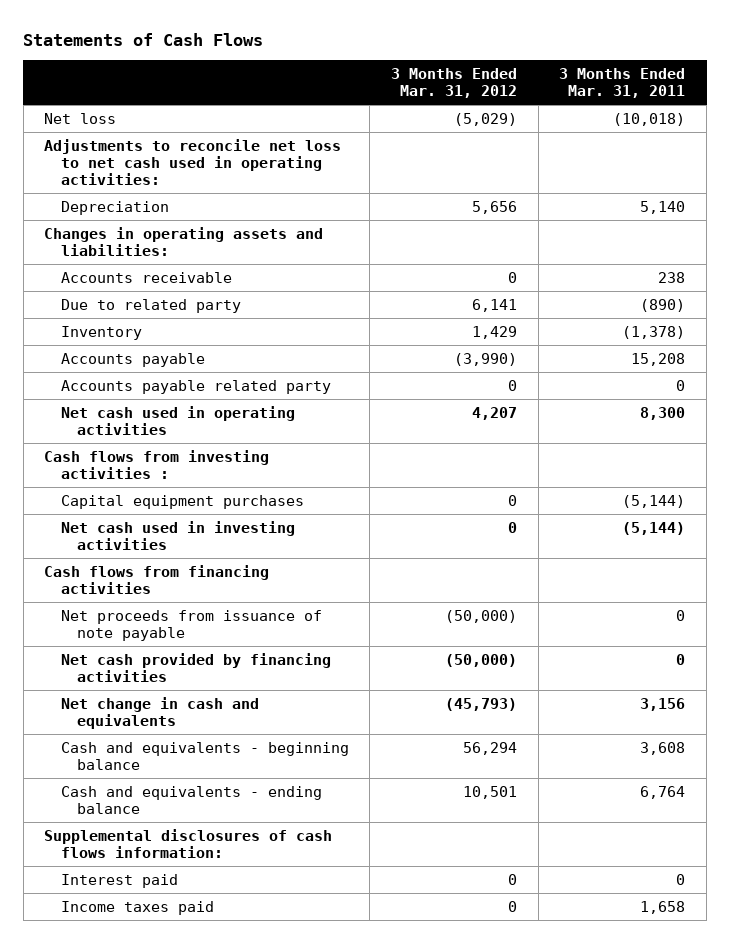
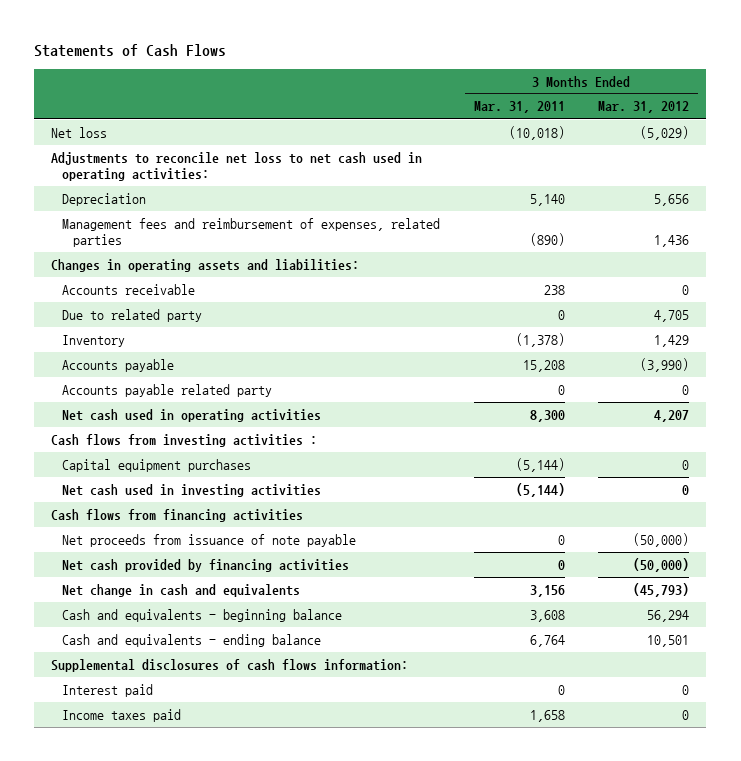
none -> [61,217,440,247] Management fees and reimbursement of expenses, related parties
[471,298,517,312] 6,141 -> [654,309,690,322] 4,705
[640,298,686,312] (890) -> [557,309,565,320] 0

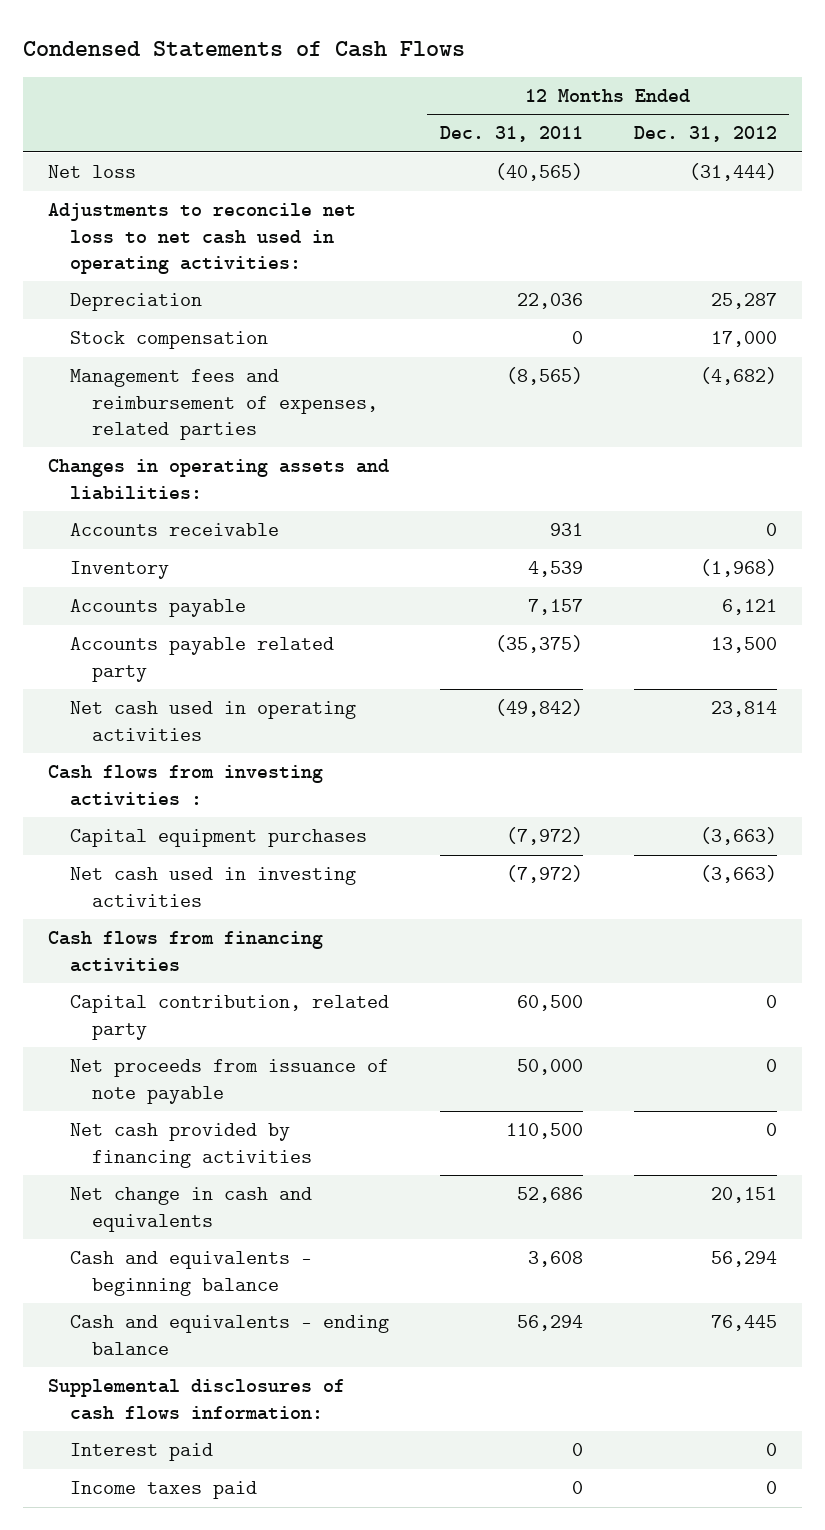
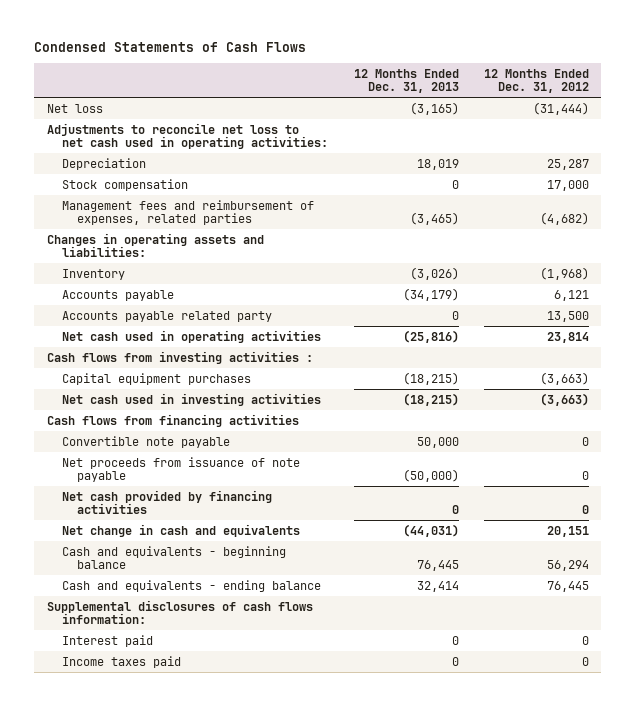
[439,126,583,143] Dec. 31, 2011 -> none
none -> [353,68,459,93] 12 Months Ended Dec. 31, 2013
[69,523,279,537] Accounts receivable -> none
[69,995,389,1040] Capital contribution, related party -> none
none -> [62,435,231,448] Convertible note payable

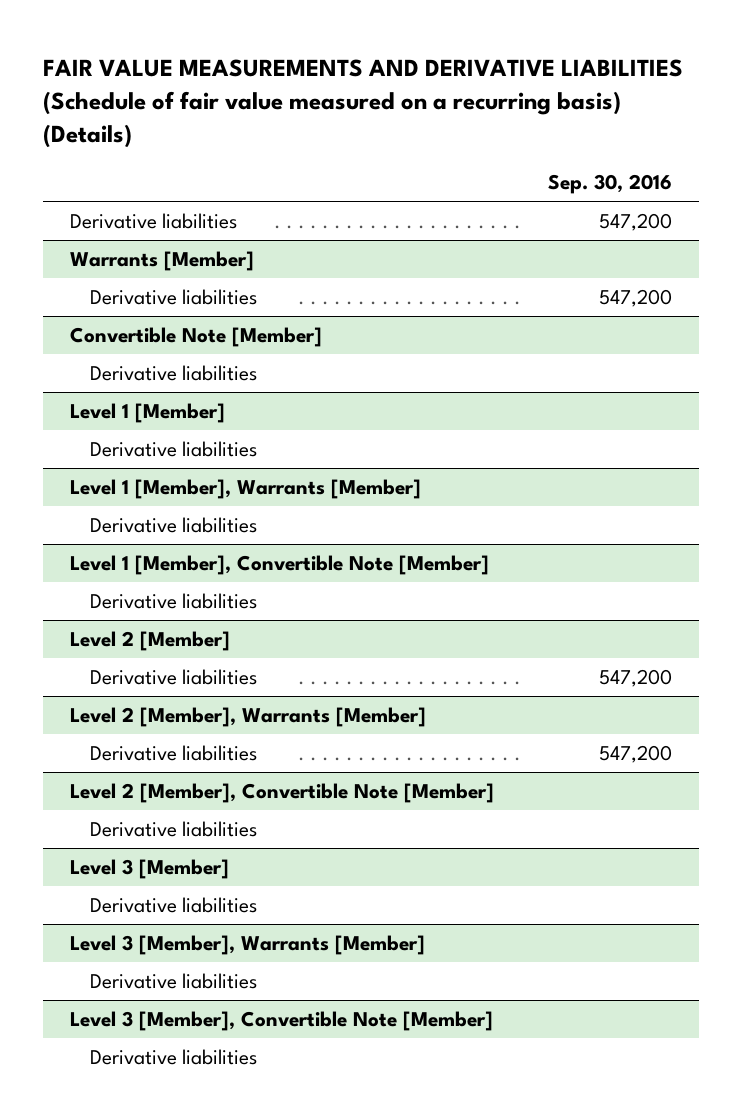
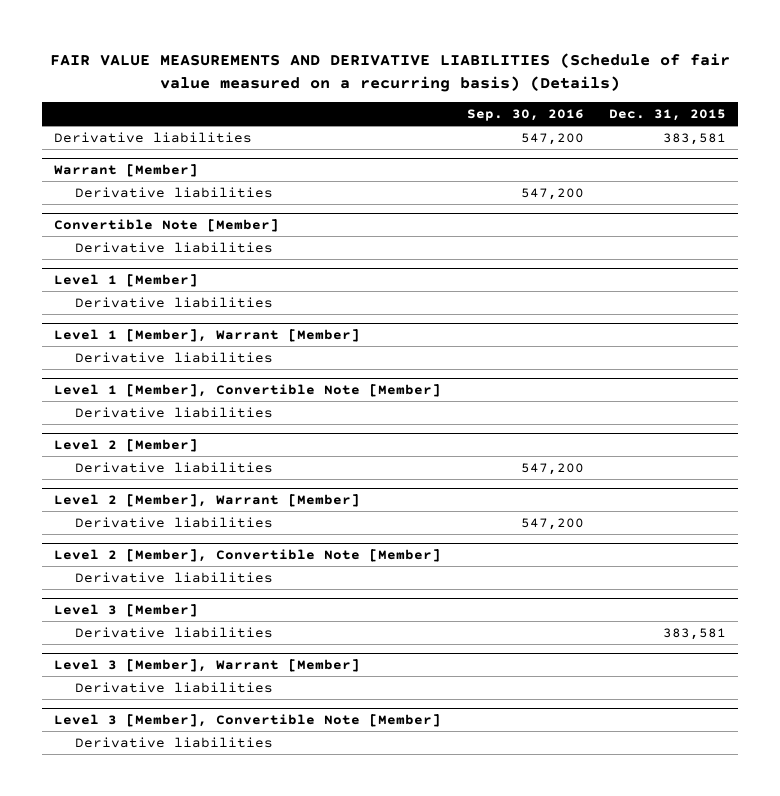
none -> [608,109,726,122] Dec. 31, 2015
[70,250,255,271] Warrants [Member] -> [54,163,199,177] Warrant [Member]
[70,478,422,499] Level 1 [Member], Warrants [Member] -> [54,328,361,342] Level 1 [Member], Warrant [Member]
[70,706,427,727] Level 2 [Member], Warrants [Member] -> [54,493,361,507] Level 2 [Member], Warrant [Member]
[70,934,426,955] Level 3 [Member], Warrants [Member] -> [54,658,361,672] Level 3 [Member], Warrant [Member]

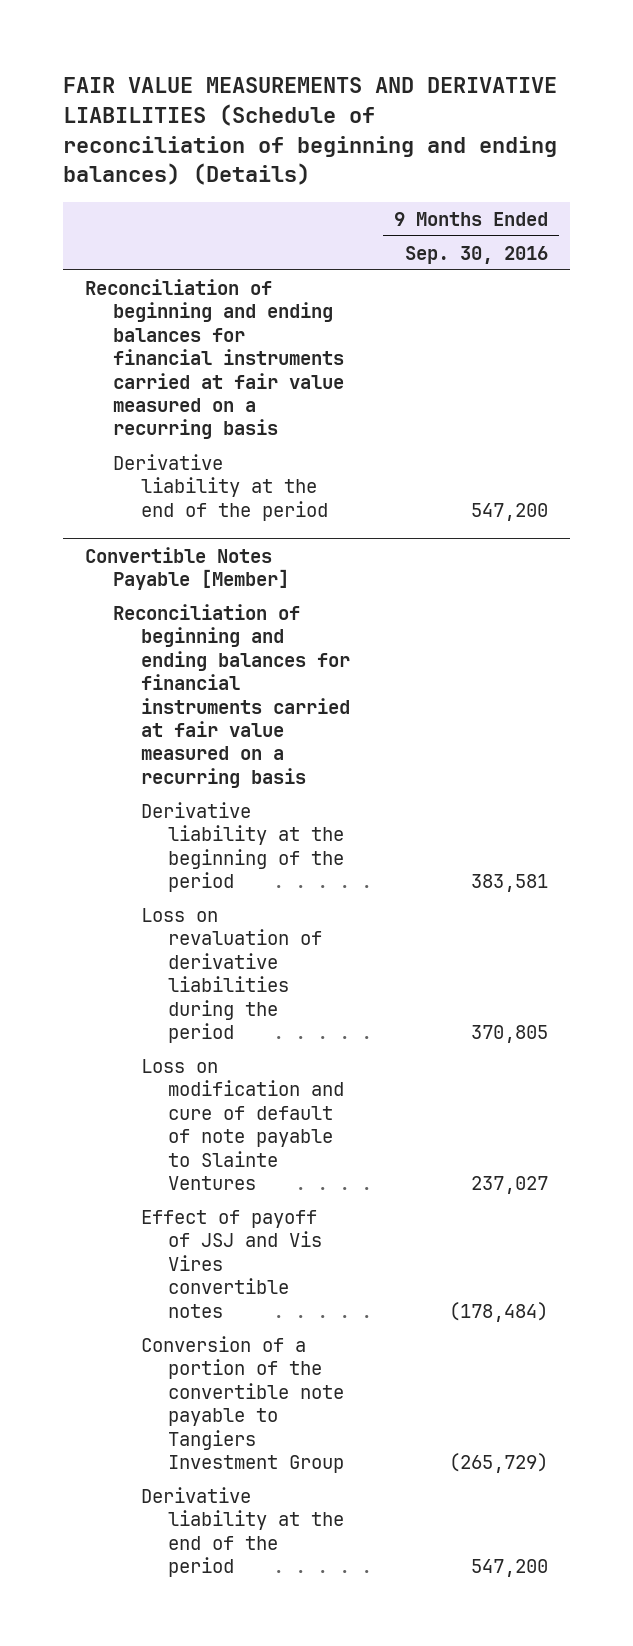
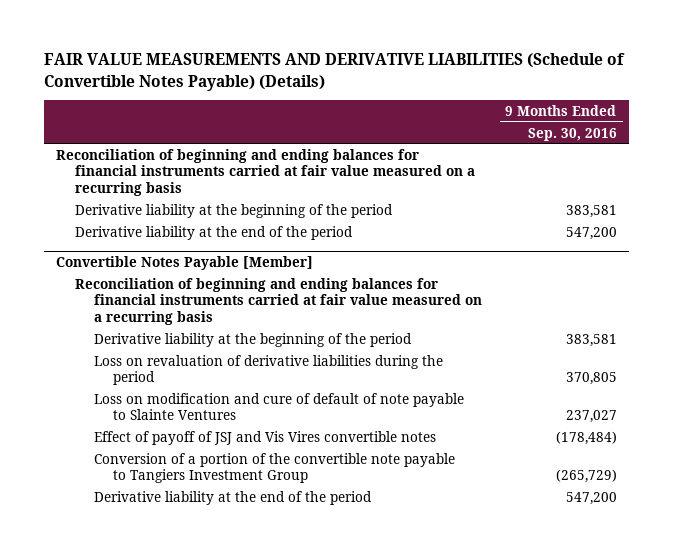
[63,76,558,186] FAIR VALUE MEASUREMENTS AND DERIVATIVE LIABILITIES (Schedule of reconciliation of beginning and ending balances) (Details) -> [44,53,626,91] FAIR VALUE MEASUREMENTS AND DERIVATIVE LIABILITIES (Schedule of Convertible Notes Payable) (Details)
none -> [75,203,394,218] Derivative liability at the beginning of the period

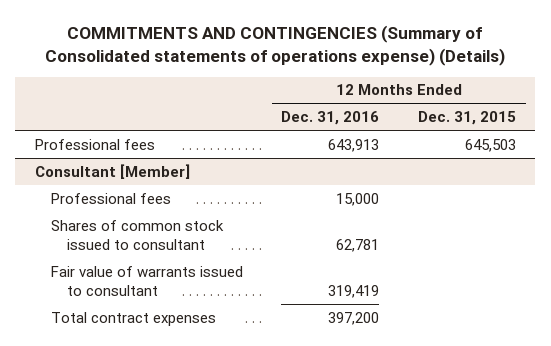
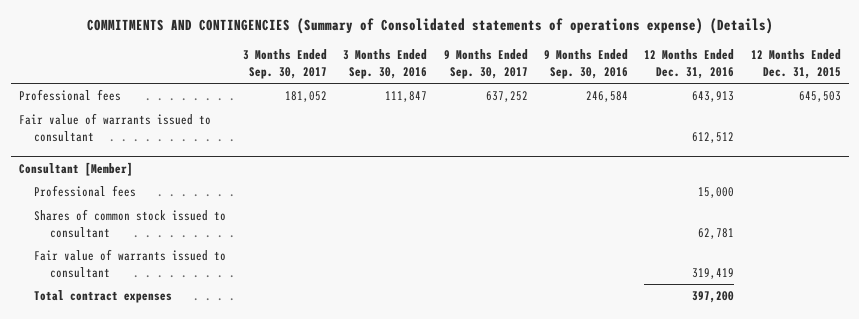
none -> [242,49,327,79] 3 Months Ended Sep. 30, 2017
none -> [343,49,428,79] 3 Months Ended Sep. 30, 2016
none -> [443,49,528,79] 9 Months Ended Sep. 30, 2017
none -> [543,49,628,79] 9 Months Ended Sep. 30, 2016
none -> [18,113,211,142] Fair value of warrants issued to consultant

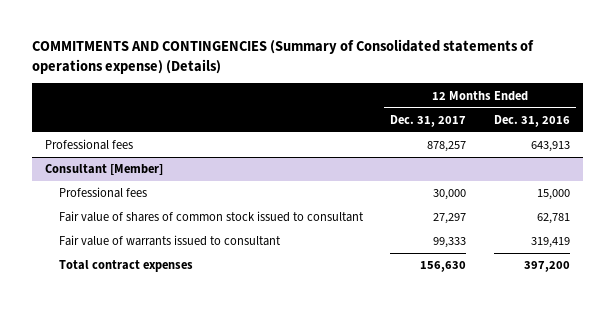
[242,49,327,79] 3 Months Ended Sep. 30, 2017 -> none
[343,49,428,79] 3 Months Ended Sep. 30, 2016 -> none
[443,49,528,79] 9 Months Ended Sep. 30, 2017 -> none
[543,49,628,79] 9 Months Ended Sep. 30, 2016 -> none
[750,49,841,79] 12 Months Ended Dec. 31, 2015 -> none
none -> [390,114,467,127] Dec. 31, 2017
[18,113,211,142] Fair value of warrants issued to consultant -> none
[34,209,227,238] Shares of common stock issued to consultant -> [59,211,365,223] Fair value of shares of common stock issued to consultant

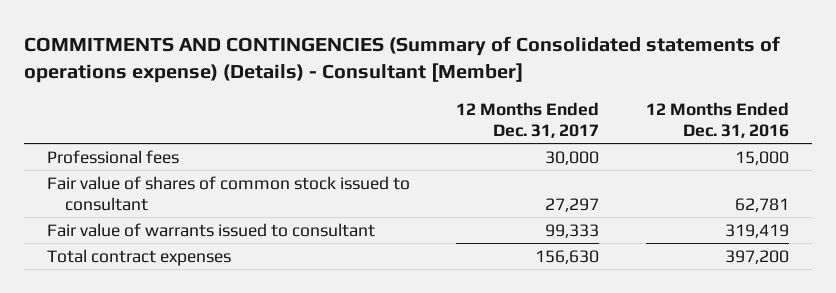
[31,39,534,74] COMMITMENTS AND CONTINGENCIES (Summary of Consolidated statements of operations expense) (Details) -> [23,35,780,84] COMMITMENTS AND CONTINGENCIES (Summary of Consolidated statements of operations expense) (Details) - Consultant [Member]
[45,139,134,151] Professional fees -> none
[45,164,164,176] Consultant [Member] -> none

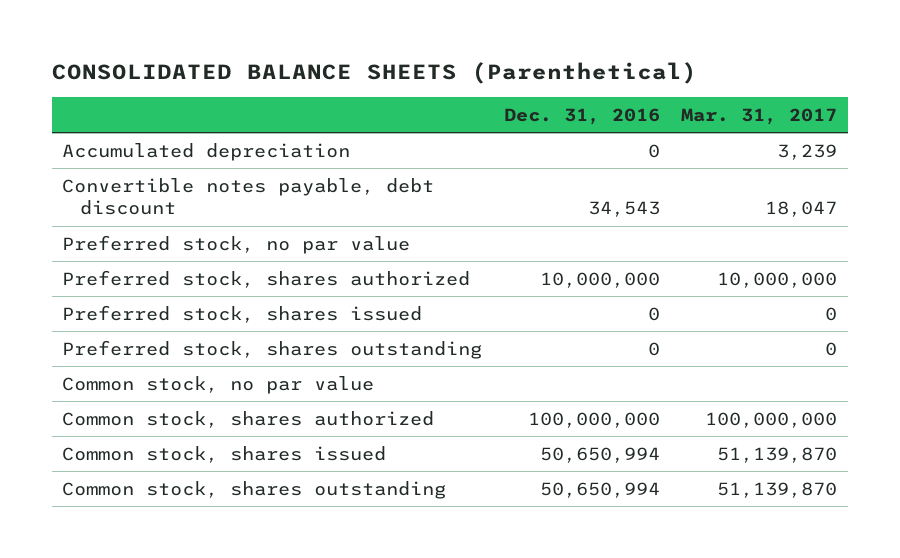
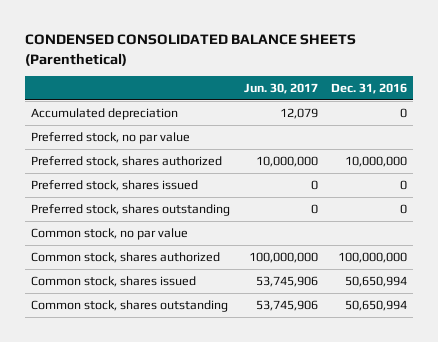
[51,62,697,85] CONSOLIDATED BALANCE SHEETS (Parenthetical) -> [24,34,356,66] CONDENSED CONSOLIDATED BALANCE SHEETS (Parenthetical)
[681,107,838,125] Mar. 31, 2017 -> none
none -> [243,83,318,95] Jun. 30, 2017
[62,177,435,216] Convertible notes payable, debt discount -> none

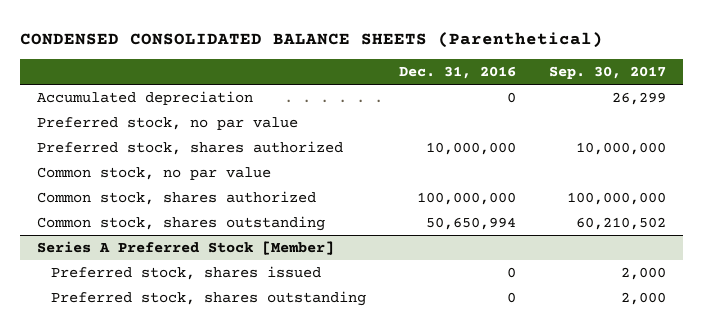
[243,83,318,95] Jun. 30, 2017 -> none
none -> [549,66,667,80] Sep. 30, 2017
[31,179,199,191] Preferred stock, shares issued -> none
[31,203,231,216] Preferred stock, shares outstanding -> none
[31,275,197,287] Common stock, shares issued -> none
none -> [36,240,334,255] Series A Preferred Stock [Member]
none -> [51,265,322,280] Preferred stock, shares issued
none -> [51,290,367,306] Preferred stock, shares outstanding

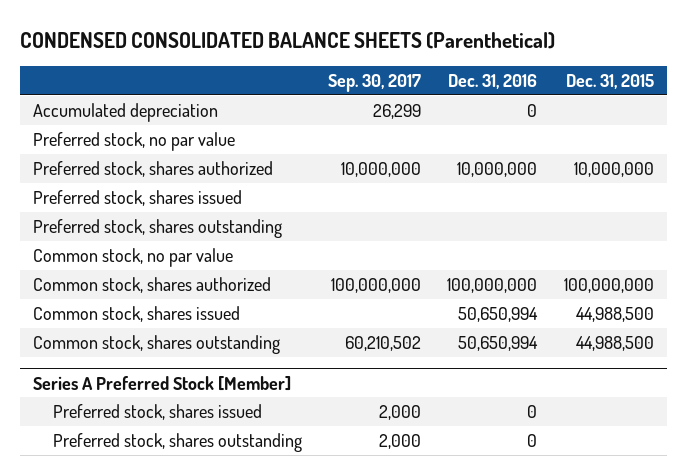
none -> [565,74,654,90] Dec. 31, 2015
none -> [33,189,243,206] Preferred stock, shares issued
none -> [33,218,283,238] Preferred stock, shares outstanding
none -> [33,305,241,322] Common stock, shares issued

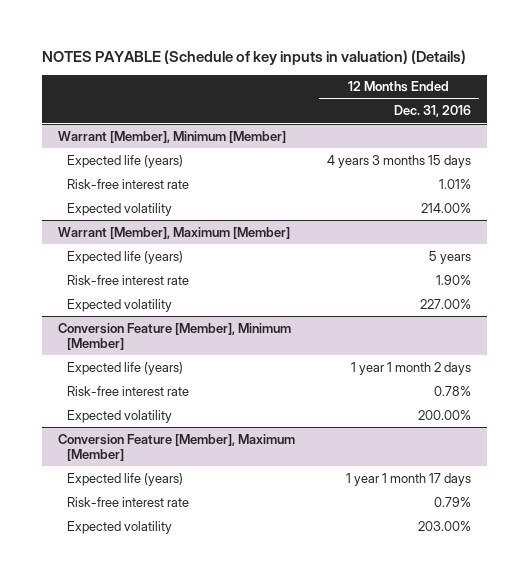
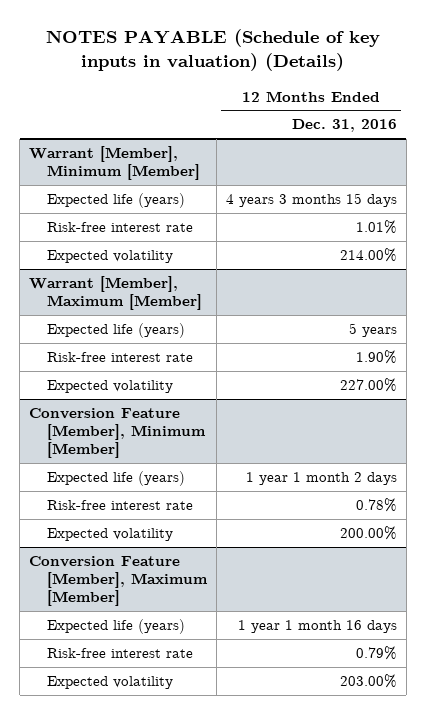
[346,472,472,486] 1 year 1 month 17 days -> [237,620,397,634] 1 year 1 month 16 days

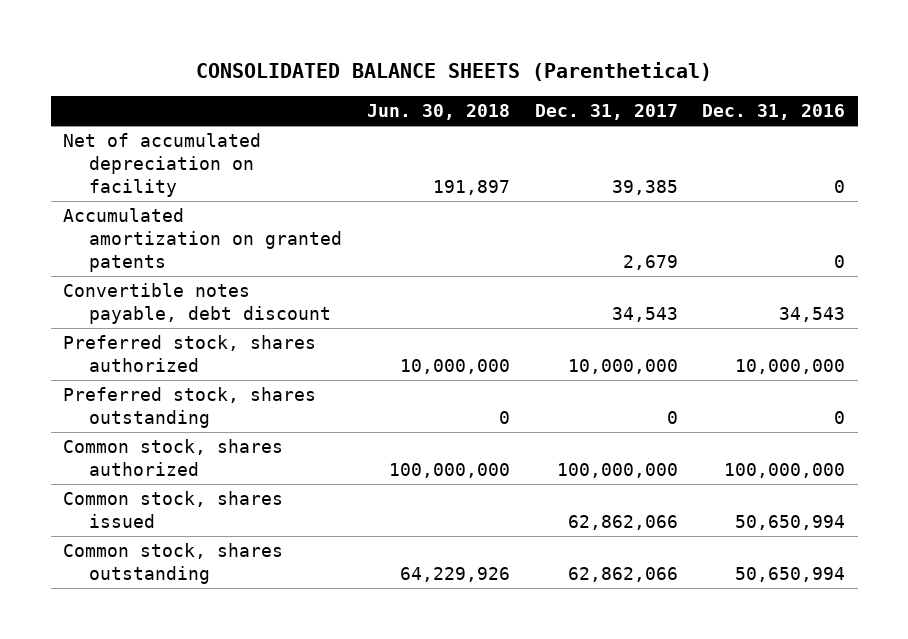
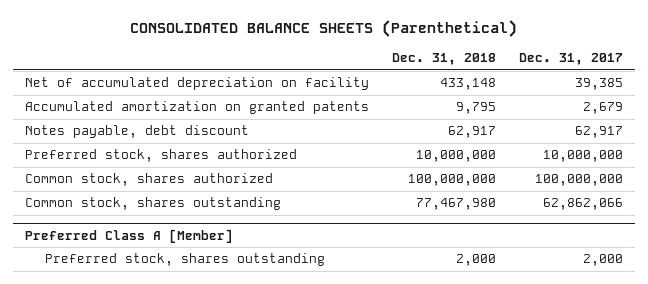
[366,103,510,120] Jun. 30, 2018 -> none
[702,103,846,120] Dec. 31, 2016 -> none
none -> [391,52,496,65] Dec. 31, 2018
[63,283,332,324] Convertible notes payable, debt discount -> [24,125,249,139] Notes payable, debt discount
[611,306,678,322] 34,543 -> [575,126,624,139] 62,917
[63,387,317,428] Preferred stock, shares outstanding -> none
[63,491,284,528] Common stock, shares issued -> none
none -> [24,228,233,243] Preferred Class A [Member]
none -> [44,253,325,267] Preferred stock, shares outstanding

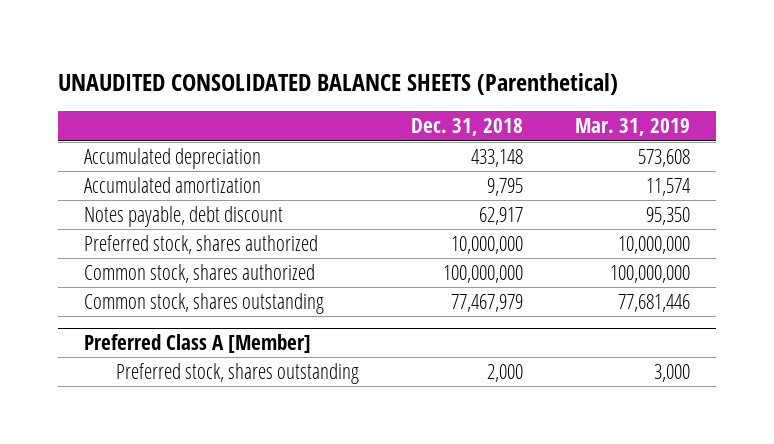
[129,19,517,37] CONSOLIDATED BALANCE SHEETS (Parenthetical) -> [58,72,619,95] UNAUDITED CONSOLIDATED BALANCE SHEETS (Parenthetical)
[519,52,624,65] Dec. 31, 2017 -> none
none -> [575,118,691,137] Mar. 31, 2019
[24,77,369,91] Net of accumulated depreciation on facility -> [84,148,262,170] Accumulated depreciation
[24,101,369,115] Accumulated amortization on granted patents -> [84,177,262,194] Accumulated amortization
[415,198,496,211] 77,467,980 -> [451,294,524,313] 77,467,979

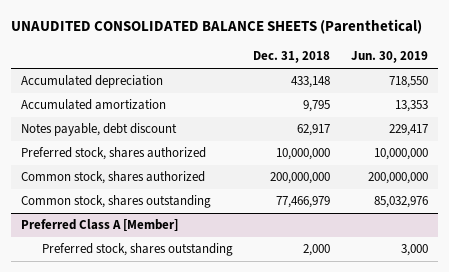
[575,118,691,137] Mar. 31, 2019 -> none
none -> [350,51,428,64] Jun. 30, 2019
[443,265,524,284] 100,000,000 -> [270,172,331,185] 200,000,000
[451,294,524,313] 77,467,979 -> [276,196,331,209] 77,466,979

